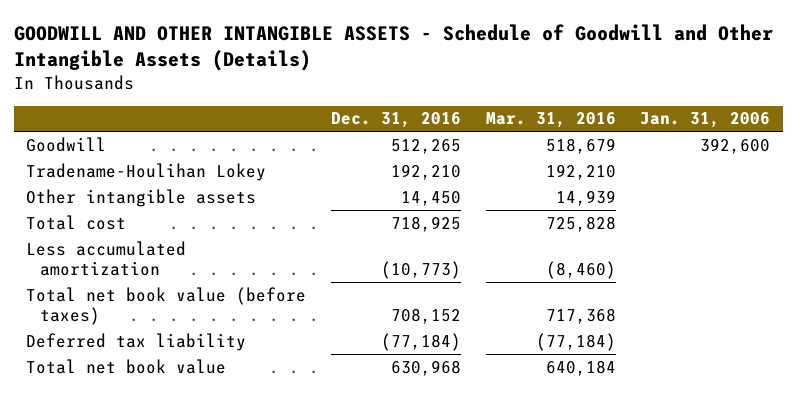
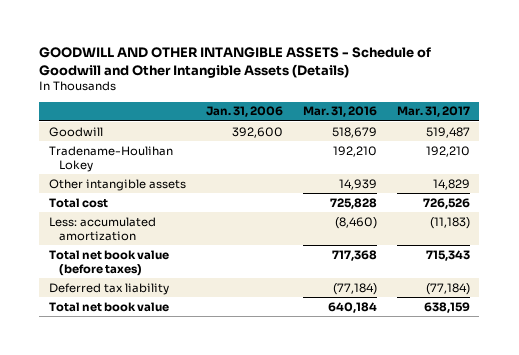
[330,112,461,129] Dec. 31, 2016 -> none
none -> [396,106,470,118] Mar. 31, 2017
[26,240,187,277] Less accumulated amortization -> [49,216,157,241] Less: accumulated amortization

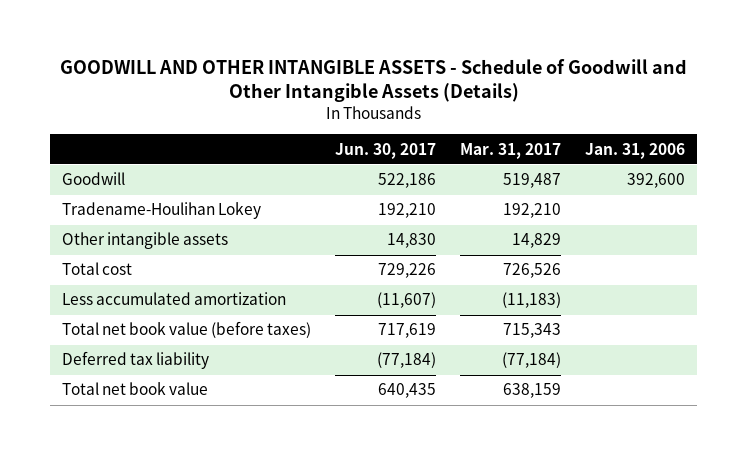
[302,106,377,118] Mar. 31, 2016 -> none
none -> [335,142,437,159] Jun. 30, 2017
[49,216,157,241] Less: accumulated amortization -> [62,292,287,306] Less accumulated amortization

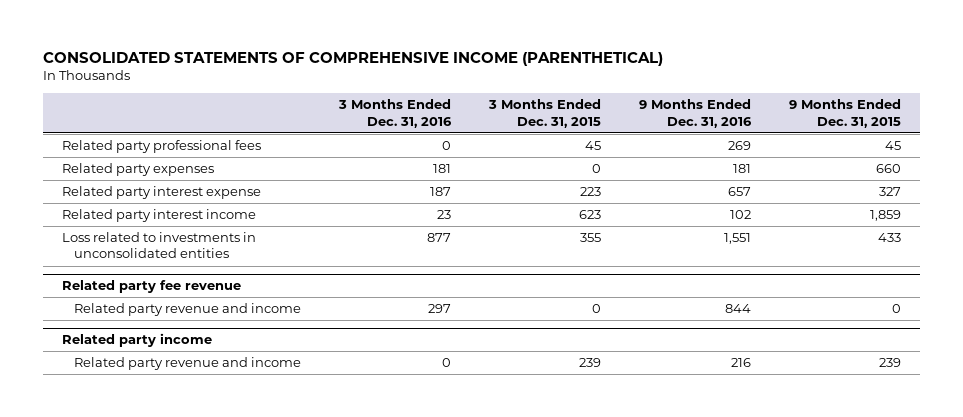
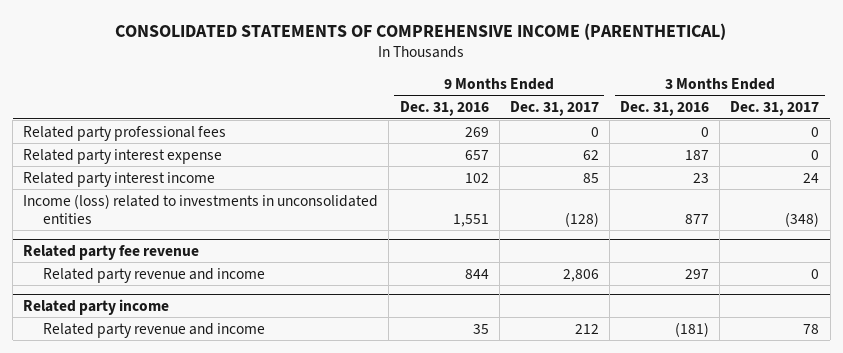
[488,99,602,128] 3 Months Ended Dec. 31, 2015 -> none
[789,99,902,128] 9 Months Ended Dec. 31, 2015 -> none
none -> [509,101,599,117] Dec. 31, 2017
none -> [730,101,820,117] Dec. 31, 2017
[61,163,214,177] Related party expenses -> none
[61,232,256,259] Loss related to investments in unconsolidated entities -> [23,193,379,224] Income (loss) related to investments in unconsolidated entities
[442,358,452,368] 0 -> [675,321,710,337] (181)
[731,358,752,368] 216 -> [472,323,489,334] 35

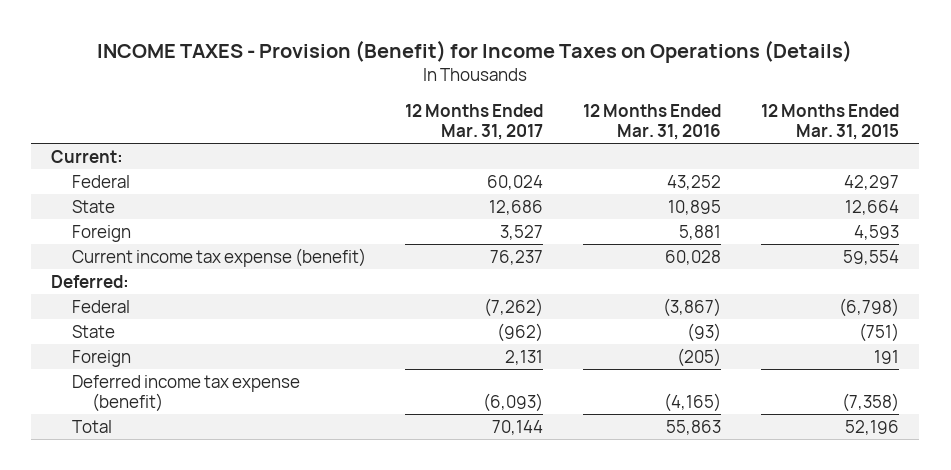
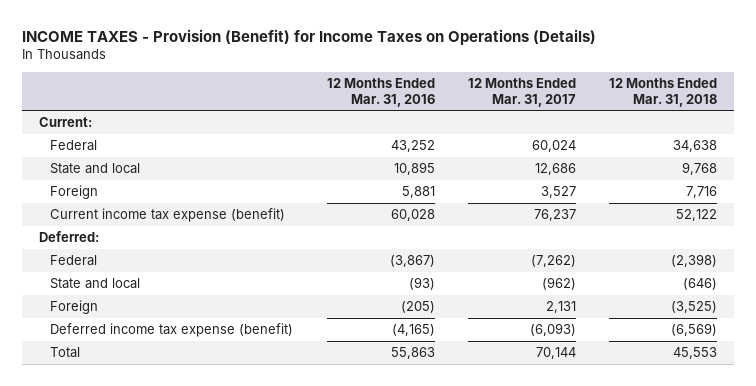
[761,104,900,141] 12 Months Ended Mar. 31, 2015 -> none
none -> [609,78,718,107] 12 Months Ended Mar. 31, 2018
[71,199,115,213] State -> [50,163,141,175] State and local
[71,324,115,338] State -> [50,278,141,290] State and local

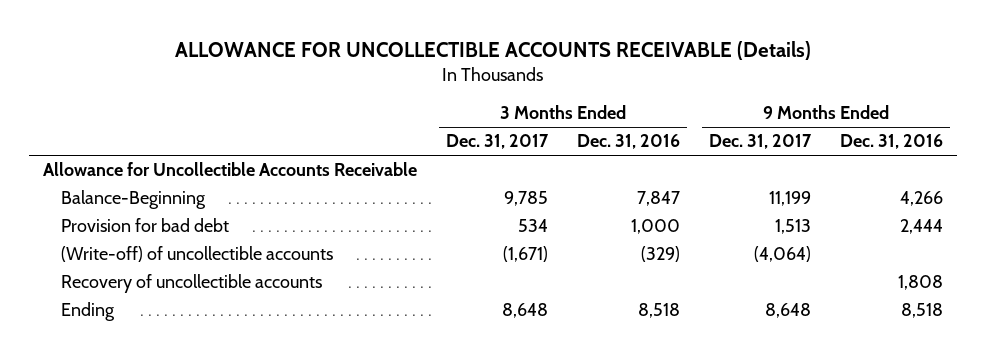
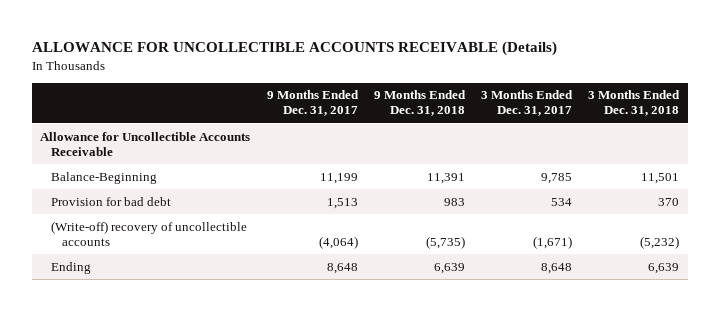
[577,134,681,150] Dec. 31, 2016 -> none
[839,134,943,150] Dec. 31, 2016 -> none
none -> [373,90,466,117] 9 Months Ended Dec. 31, 2018
none -> [588,90,681,117] 3 Months Ended Dec. 31, 2018
[60,274,322,294] Recovery of uncollectible accounts -> none
[60,246,333,263] (Write-off) of uncollectible accounts -> [51,220,248,246] (Write-off) recovery of uncollectible accounts

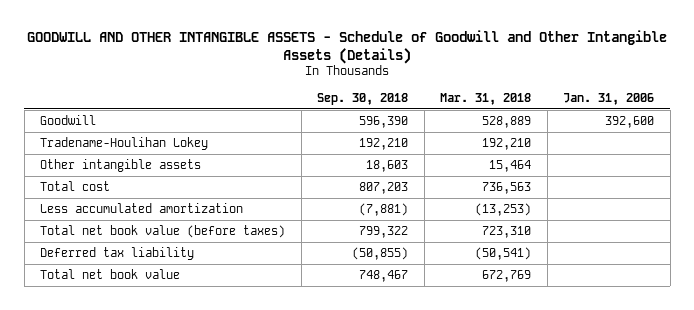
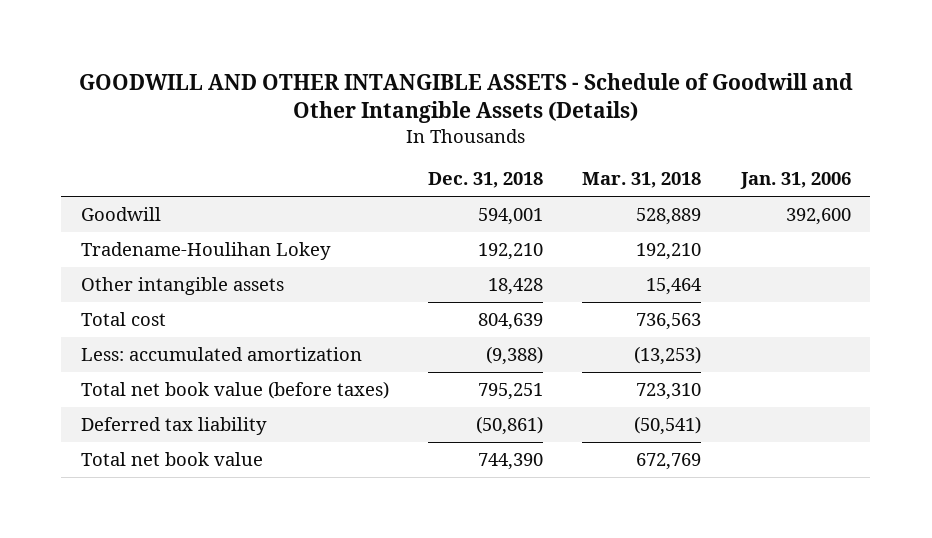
[317,92,409,105] Sep. 30, 2018 -> none
none -> [428,172,544,189] Dec. 31, 2018
[40,202,244,213] Less accumulated amortization -> [81,347,363,362] Less: accumulated amortization

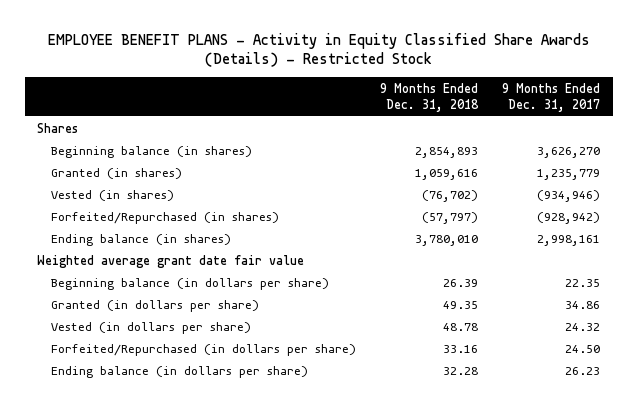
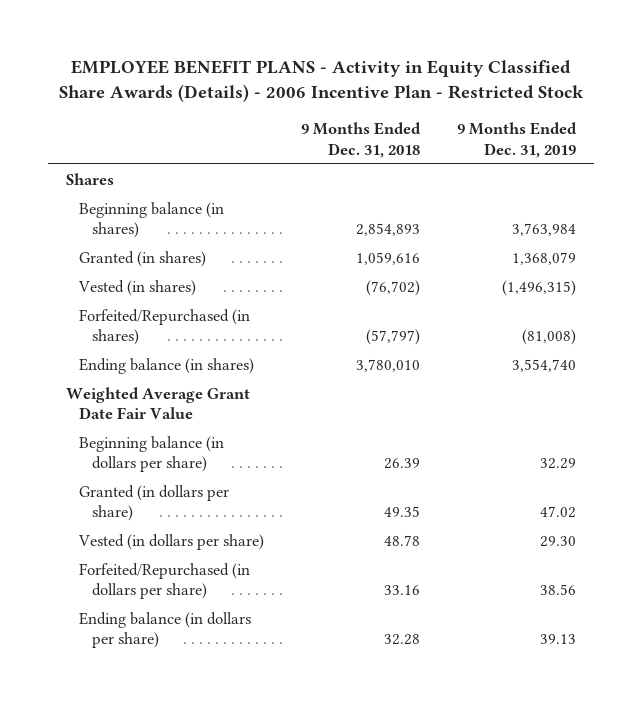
[47,32,590,68] EMPLOYEE BENEFIT PLANS - Activity in Equity Classified Share Awards (Details) - Restricted Stock -> [58,59,584,103] EMPLOYEE BENEFIT PLANS - Activity in Equity Classified Share Awards (Details) - 2006 Incentive Plan - Restricted Stock
[502,82,601,112] 9 Months Ended Dec. 31, 2017 -> none
none -> [456,122,577,158] 9 Months Ended Dec. 31, 2019
[37,254,305,268] Weighted average grant date fair value -> [66,386,251,420] Weighted Average Grant Date Fair Value

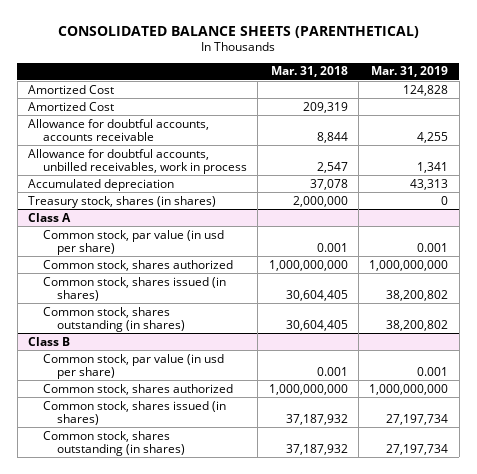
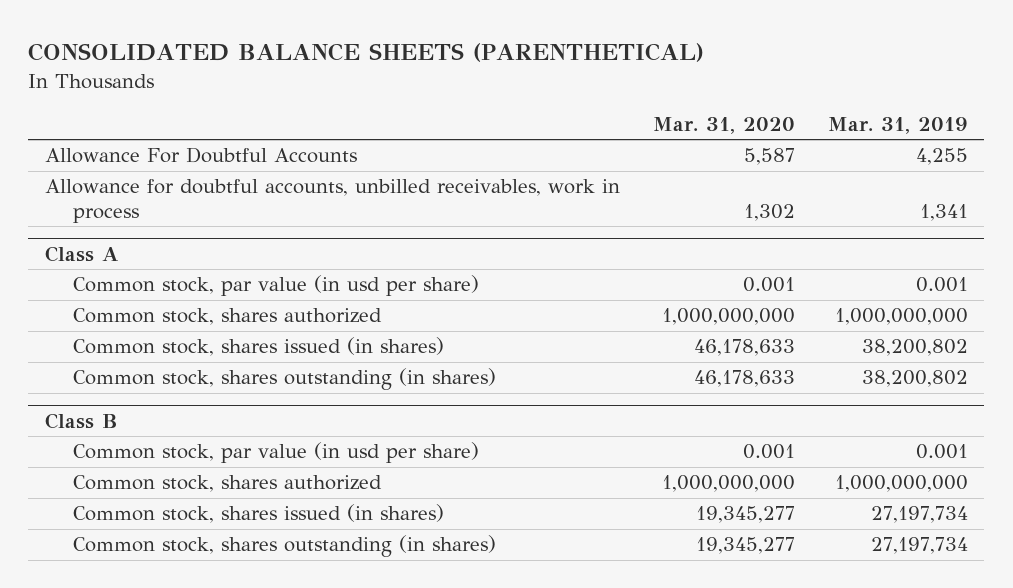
[270,66,348,78] Mar. 31, 2018 -> none
none -> [652,116,795,134] Mar. 31, 2020
[28,84,115,94] Amortized Cost -> none
[28,101,115,111] Amortized Cost -> none
[28,118,210,141] Allowance for doubtful accounts, accounts receivable -> [44,147,357,164] Allowance For Doubtful Accounts
[28,178,175,191] Accumulated depreciation -> none
[28,195,217,208] Treasury stock, shares (in shares) -> none

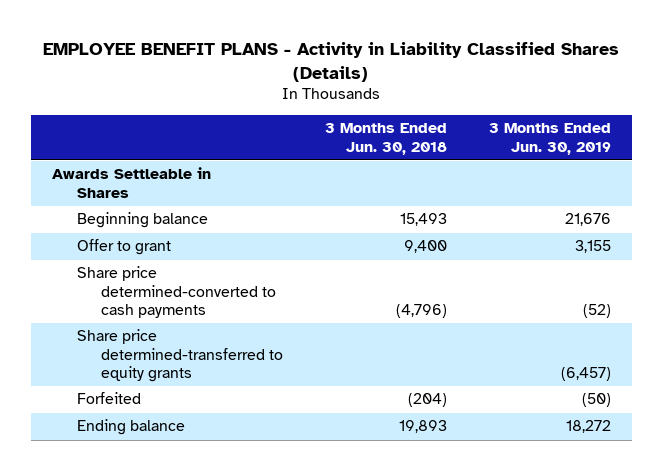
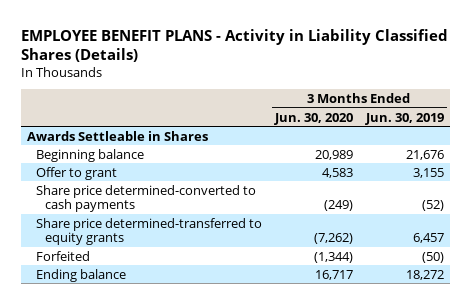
[324,123,447,155] 3 Months Ended Jun. 30, 2018 -> none
none -> [273,112,353,125] Jun. 30, 2020
[560,367,611,382] (6,457) -> [412,233,444,244] 6,457

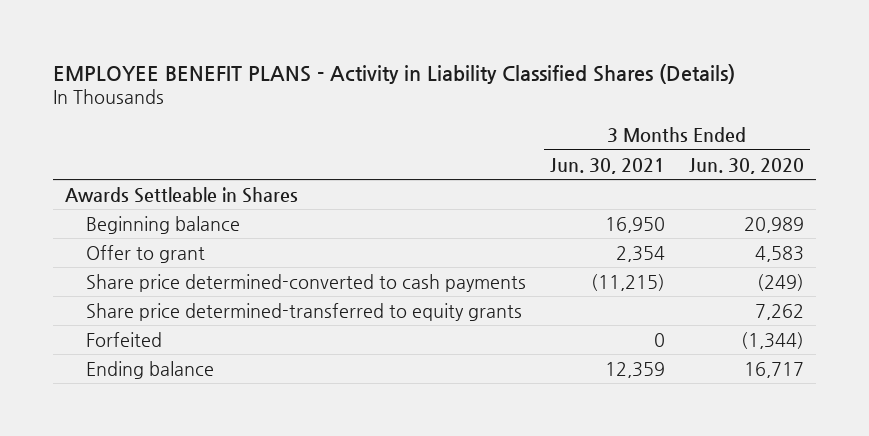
[364,112,444,125] Jun. 30, 2019 -> none
none -> [549,157,665,174] Jun. 30, 2021
[313,233,353,245] (7,262) -> [754,303,804,320] 7,262

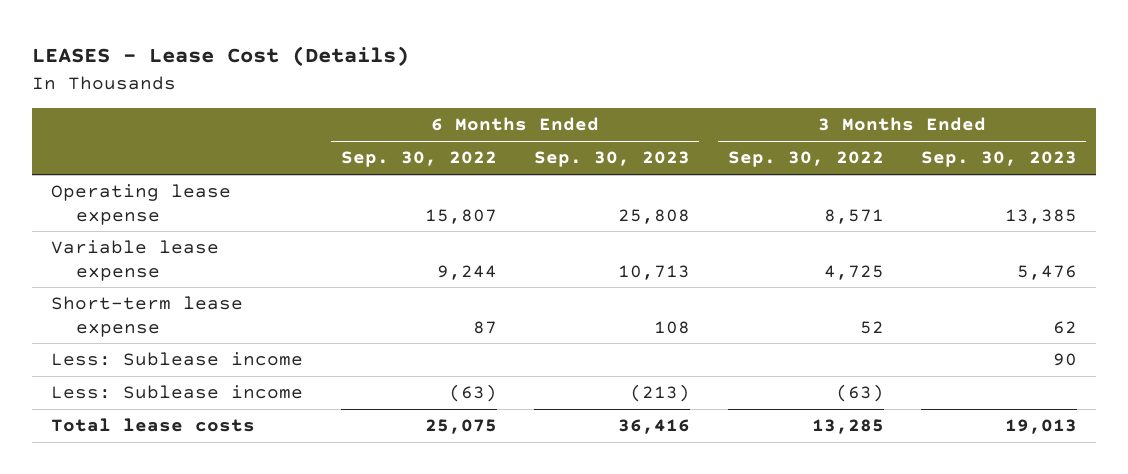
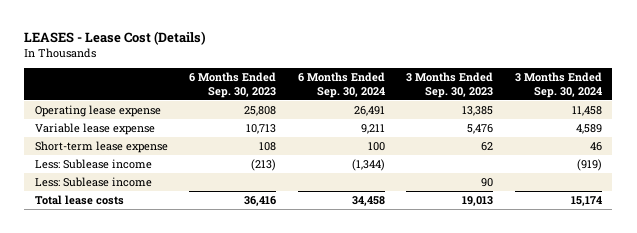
[340,151,497,168] Sep. 30, 2022 -> none
[727,151,884,168] Sep. 30, 2022 -> none
none -> [297,71,385,98] 6 Months Ended Sep. 30, 2024
none -> [514,71,602,98] 3 Months Ended Sep. 30, 2024
[51,352,304,367] Less: Sublease income -> [35,176,153,187] Less: Sublease income

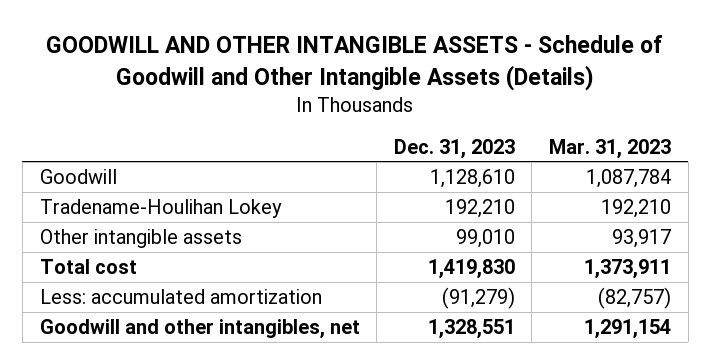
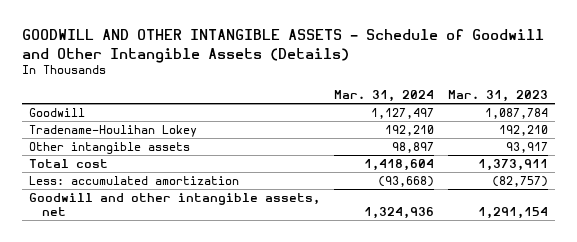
[393,138,515,159] Dec. 31, 2023 -> none
none -> [334,90,435,103] Mar. 31, 2024
[39,319,360,340] Goodwill and other intangibles, net -> [29,193,321,216] Goodwill and other intangible assets, net

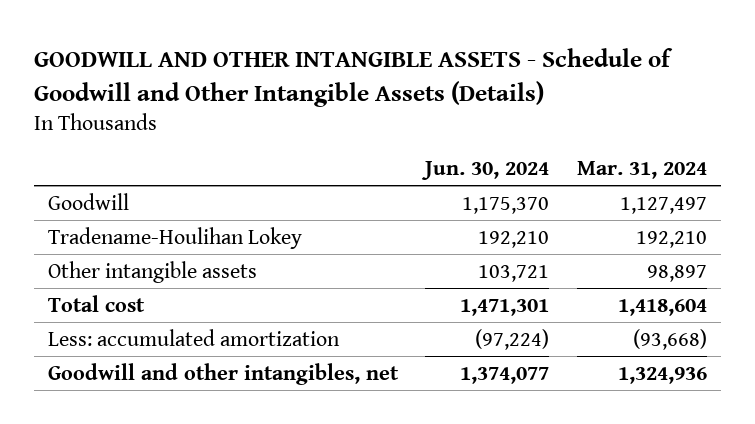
[448,90,549,103] Mar. 31, 2023 -> none
none -> [421,160,550,180] Jun. 30, 2024
[29,193,321,216] Goodwill and other intangible assets, net -> [47,362,399,385] Goodwill and other intangibles, net

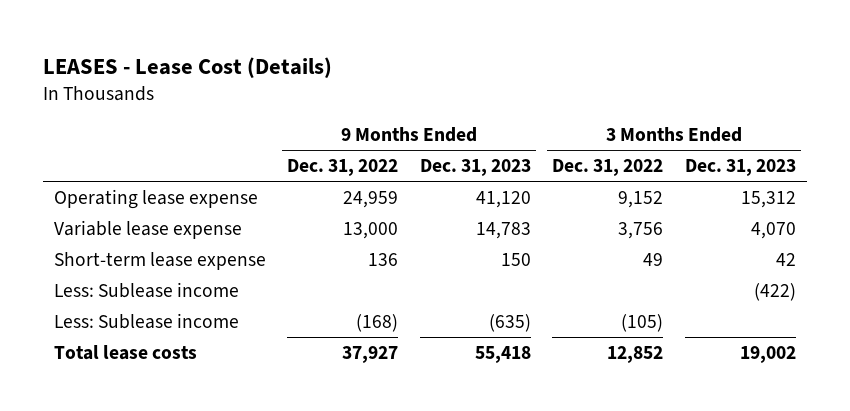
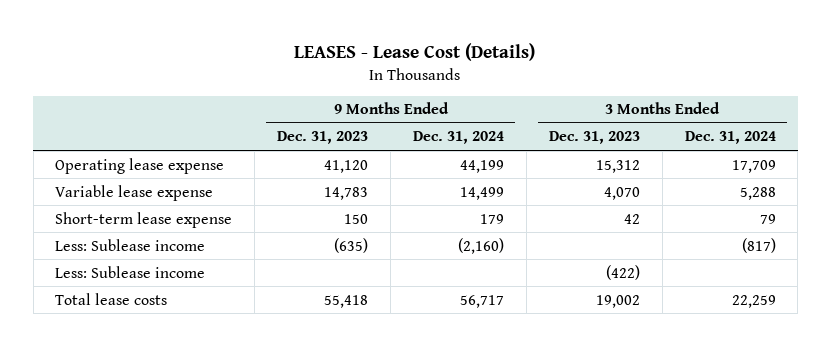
[287,159,399,177] Dec. 31, 2022 -> none
[552,159,664,177] Dec. 31, 2022 -> none
none -> [412,131,504,145] Dec. 31, 2024
none -> [684,131,776,145] Dec. 31, 2024
[53,281,239,298] Less: Sublease income -> [55,265,206,278] Less: Sublease income

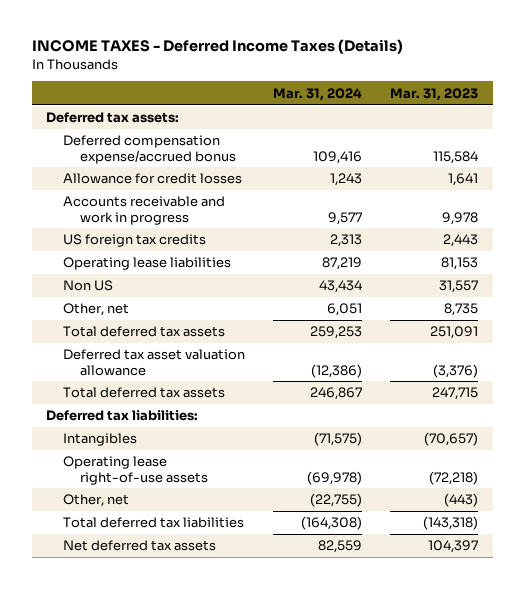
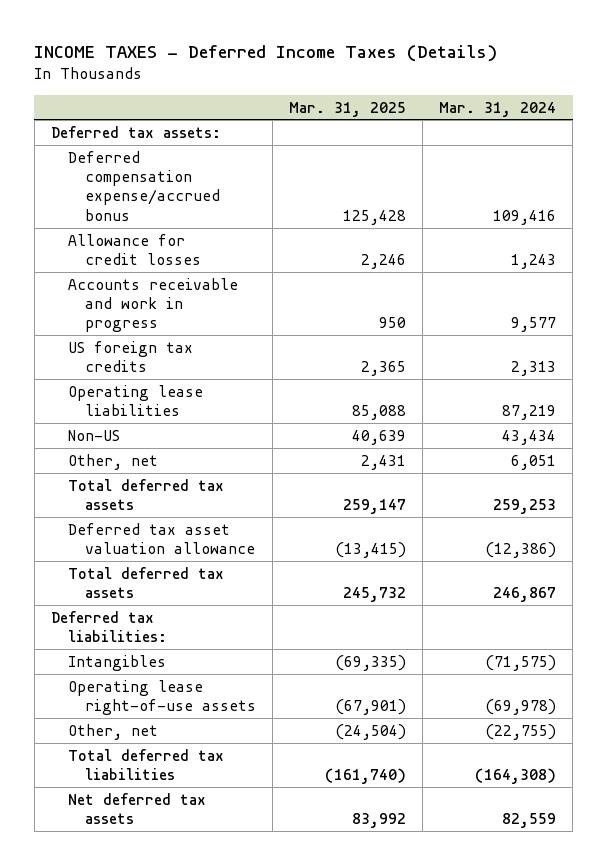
[390,87,479,101] Mar. 31, 2023 -> none
none -> [288,101,406,117] Mar. 31, 2025
[62,280,113,292] Non US -> [67,429,120,441] Non-US

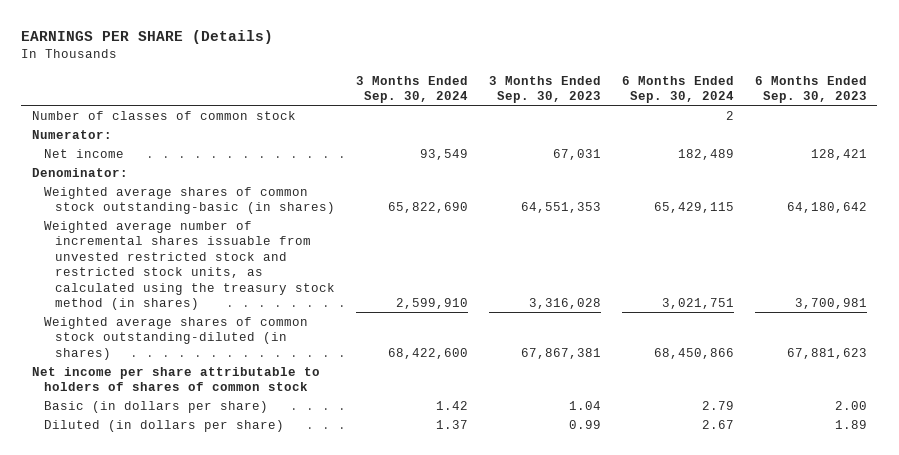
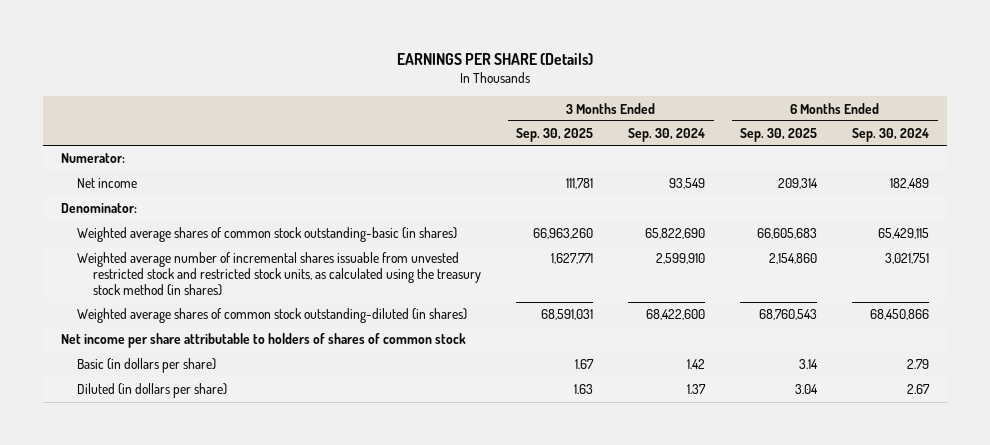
[489,75,602,104] 3 Months Ended Sep. 30, 2023 -> none
[754,75,867,104] 6 Months Ended Sep. 30, 2023 -> none
none -> [516,128,594,143] Sep. 30, 2025
none -> [740,128,818,143] Sep. 30, 2025
[31,110,296,120] Number of classes of common stock -> none

